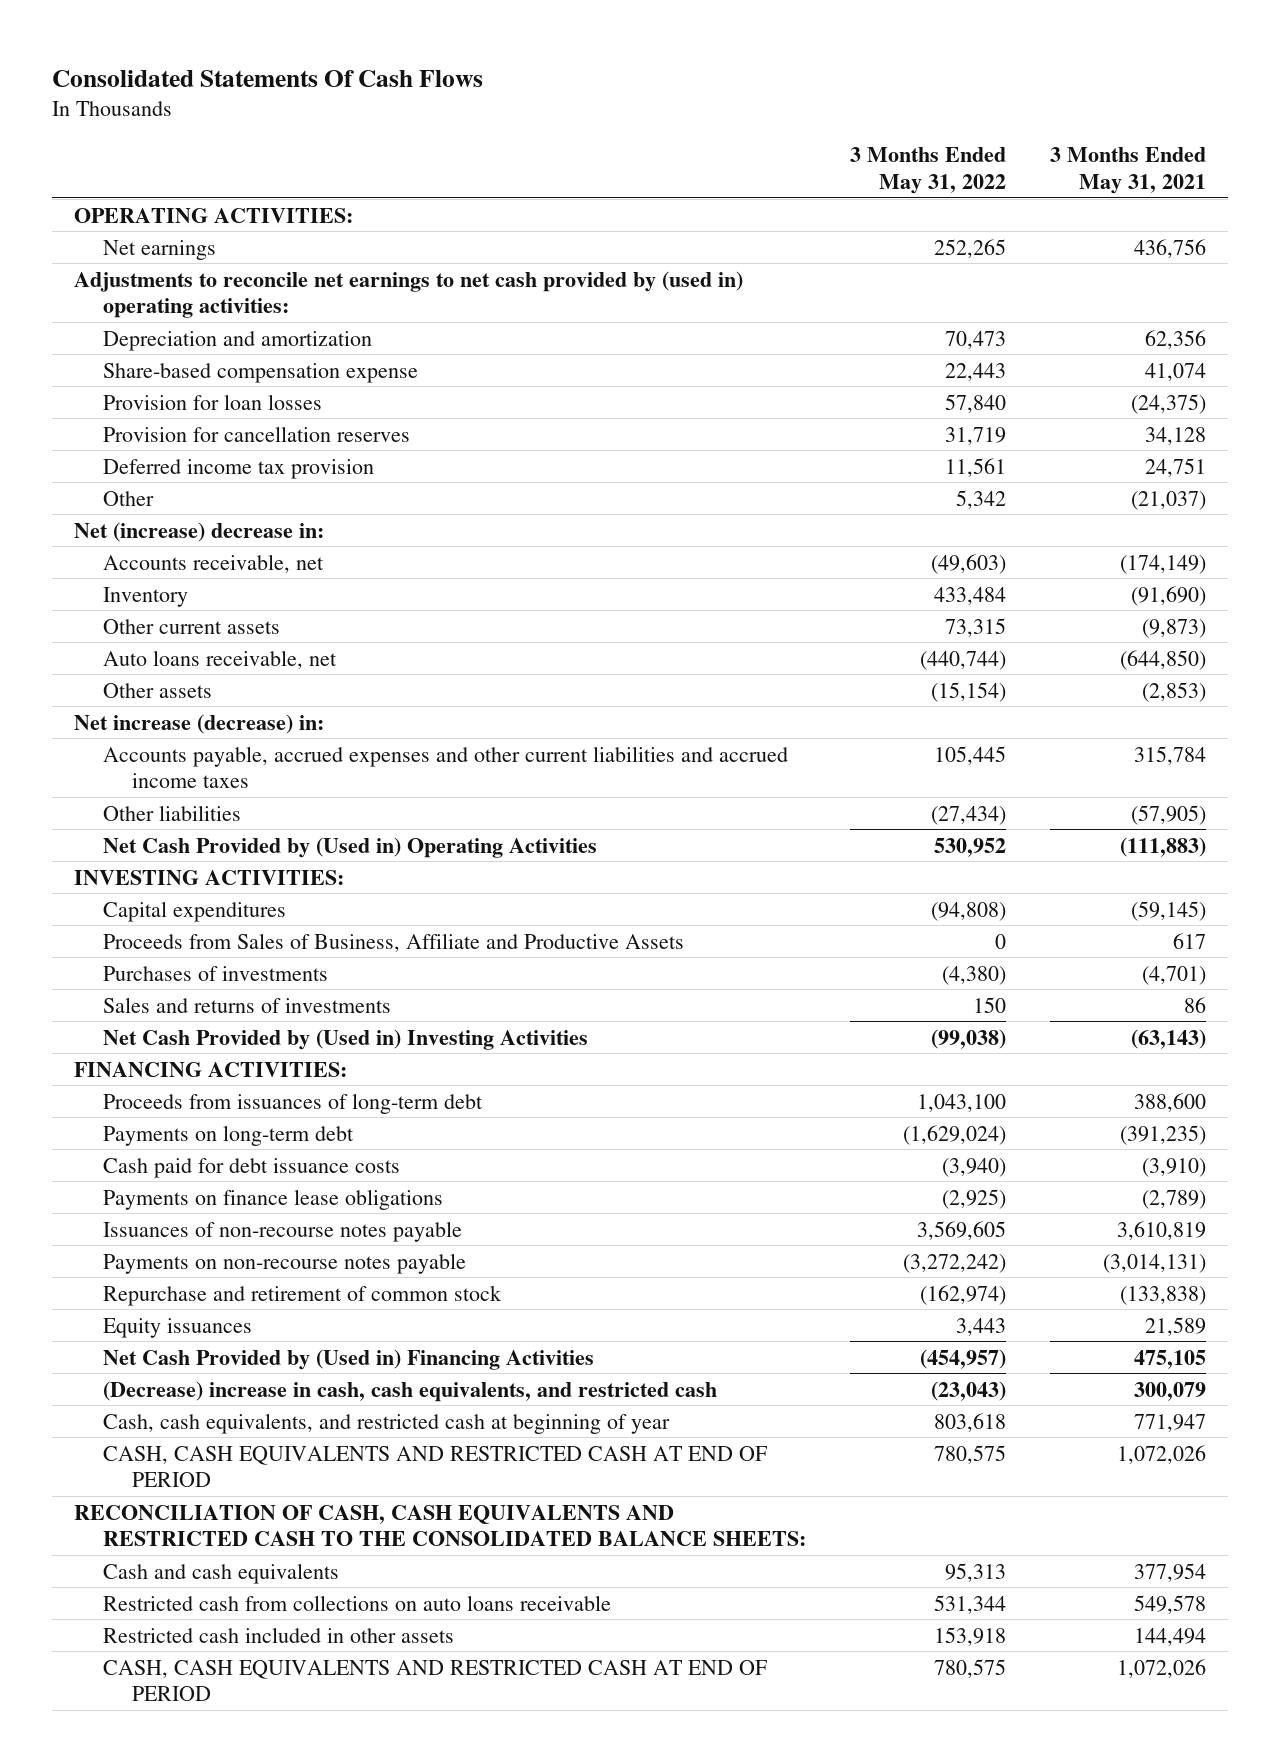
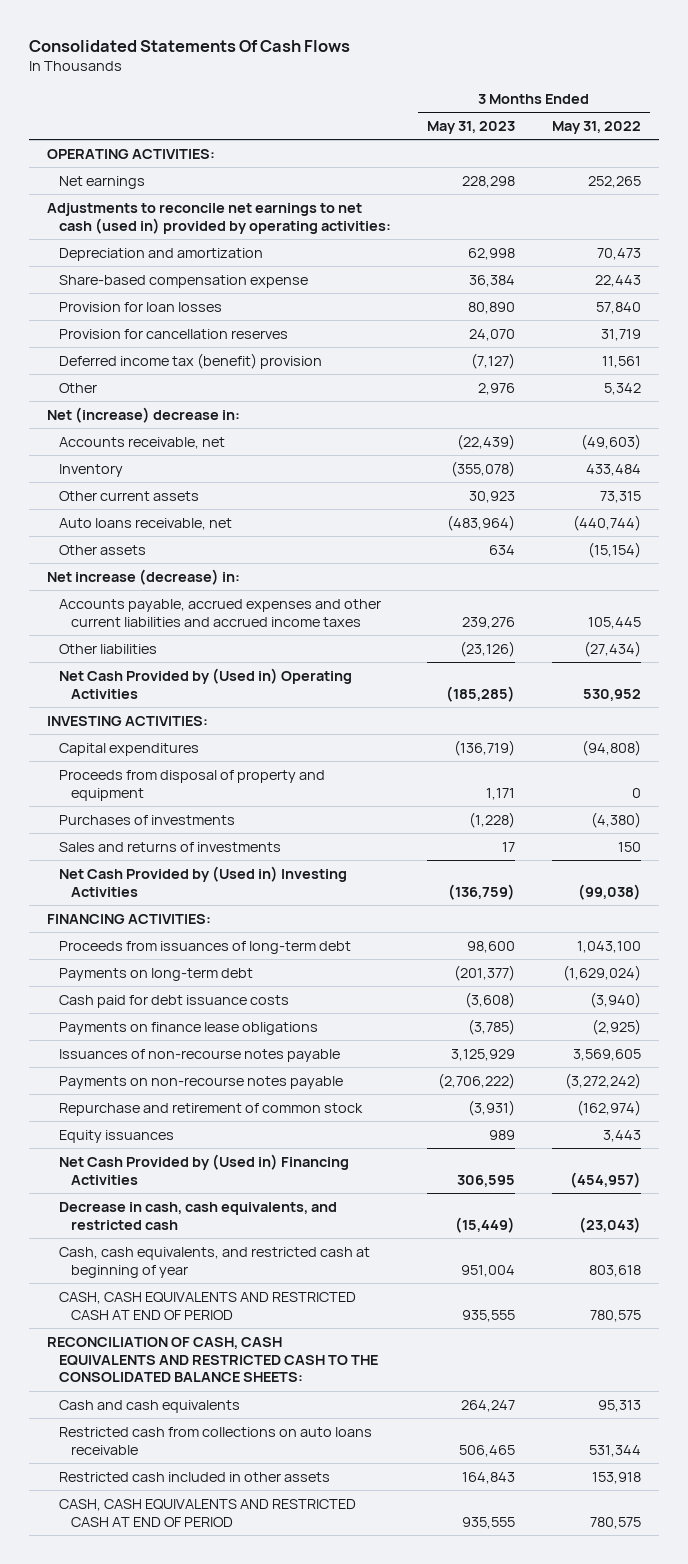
[1049,147,1206,194] 3 Months Ended May 31, 2021 -> none
none -> [427,121,516,135] May 31, 2023
[74,270,744,319] Adjustments to reconcile net earnings to net cash provided by (used in) operating activities: -> [47,202,392,234] Adjustments to reconcile net earnings to net cash (used in) provided by operating activities:
[103,458,375,479] Deferred income tax provision -> [59,352,323,369] Deferred income tax (benefit) provision
[103,932,685,952] Proceeds from Sales of Business, Affiliate and Productive Assets -> none
none -> [59,769,326,801] Proceeds from disposal of property and equipment
[103,1380,718,1402] (Decrease) increase in cash, cash equivalents, and restricted cash -> [59,1201,338,1230] Decrease in cash, cash equivalents, and restricted cash

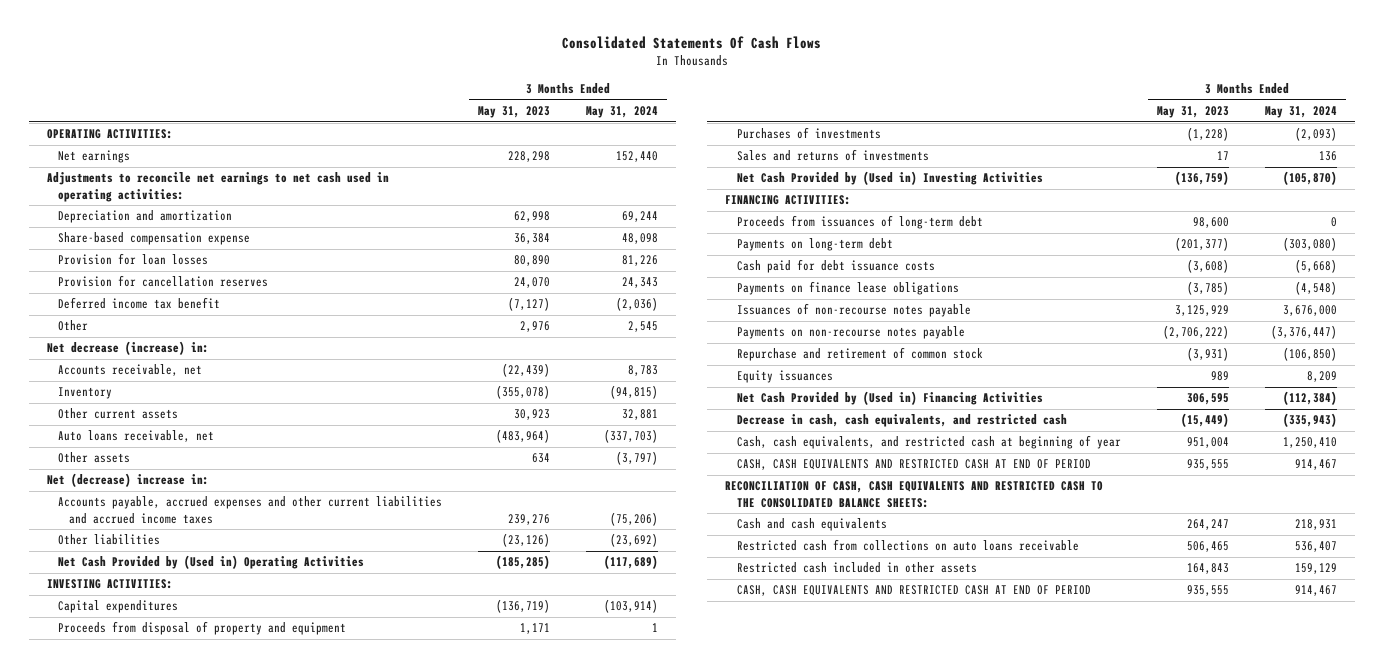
[551,121,641,135] May 31, 2022 -> none
none -> [585,105,658,118] May 31, 2024
[47,202,392,234] Adjustments to reconcile net earnings to net cash (used in) provided by operating activities: -> [46,172,389,202] Adjustments to reconcile net earnings to net cash used in operating activities:
[59,352,323,369] Deferred income tax (benefit) provision -> [57,297,220,310] Deferred income tax benefit
[47,406,241,423] Net (increase) decrease in: -> [46,341,209,356] Net decrease (increase) in:
[47,568,241,585] Net increase (decrease) in: -> [46,473,209,488] Net (decrease) increase in:

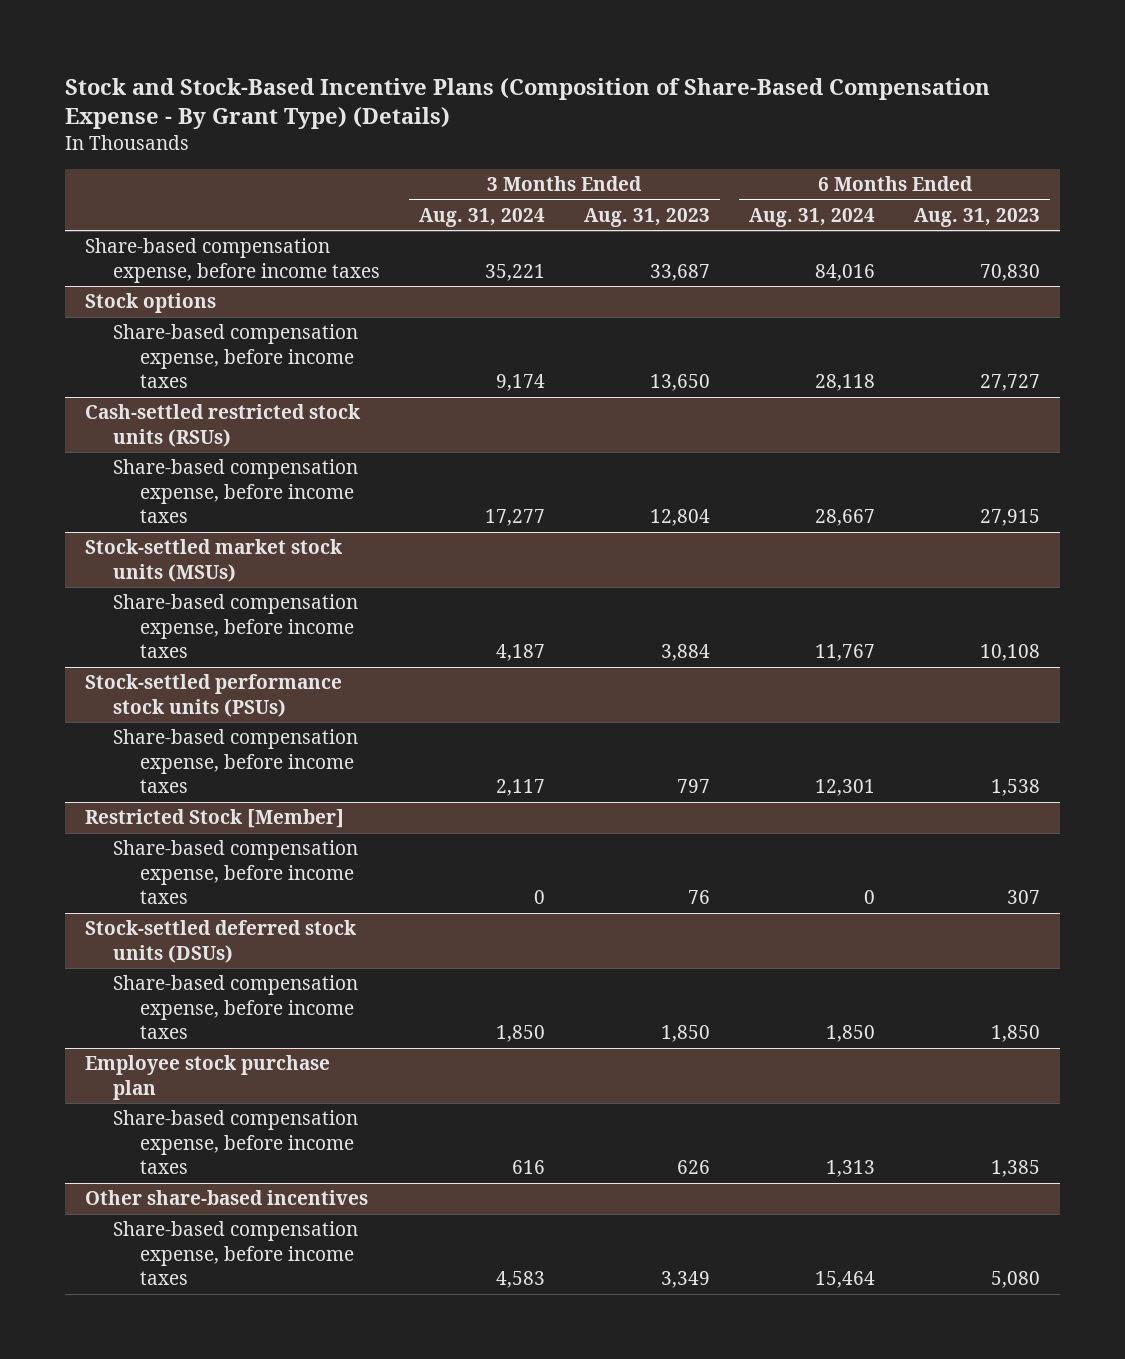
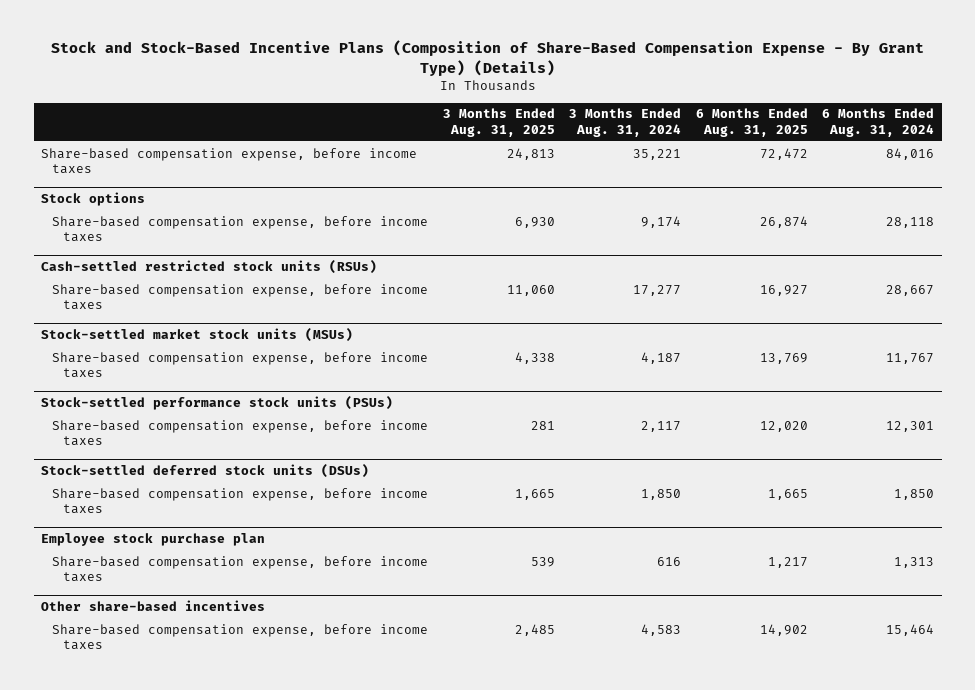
[583,207,710,227] Aug. 31, 2023 -> none
[914,207,1041,227] Aug. 31, 2023 -> none
none -> [442,108,555,137] 3 Months Ended Aug. 31, 2025
none -> [695,108,808,137] 6 Months Ended Aug. 31, 2025
[84,809,344,829] Restricted Stock [Member] -> none
[112,840,358,905] Share-based compensation expense, before income taxes -> none

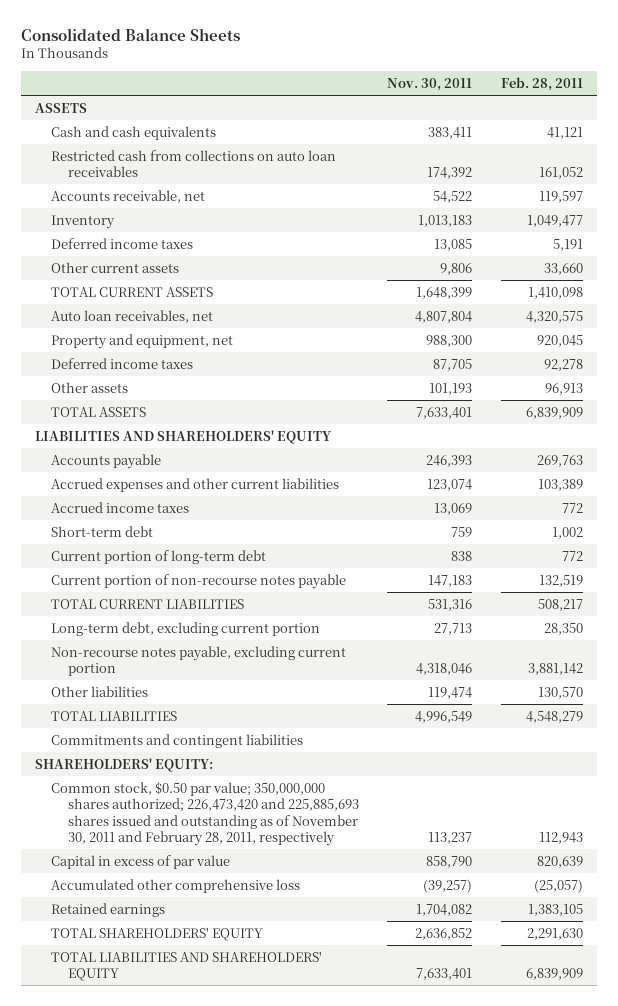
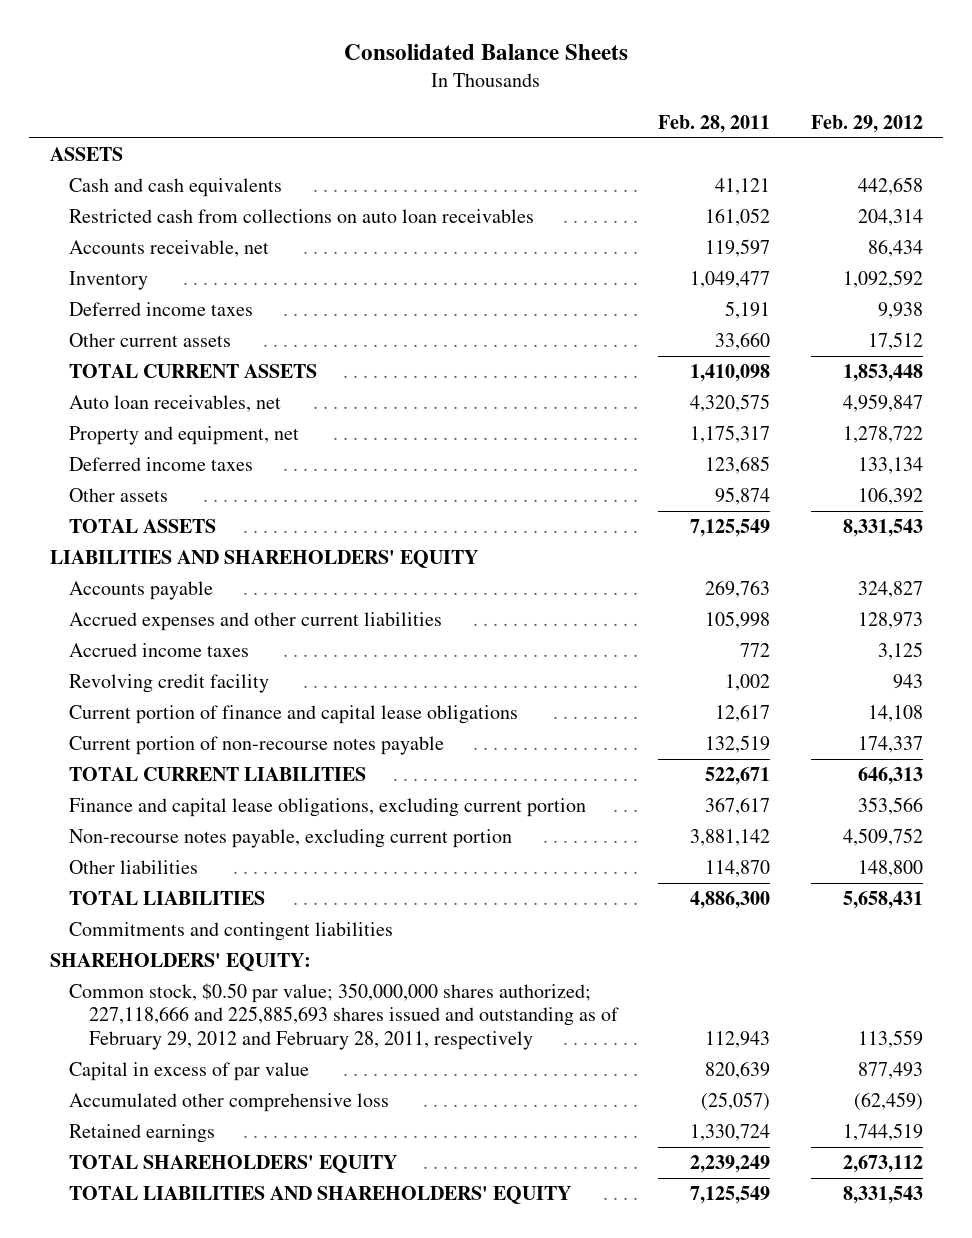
[387,77,473,91] Nov. 30, 2011 -> none
none -> [810,115,923,134] Feb. 29, 2012
[536,334,583,347] 920,045 -> [690,425,771,444] 1,175,317
[543,358,583,371] 92,278 -> [705,456,771,475] 123,685
[544,382,583,395] 96,913 -> [715,487,771,506] 95,874
[525,406,583,419] 6,839,909 -> [690,519,771,538] 7,125,549
[537,478,583,491] 103,389 -> [705,611,771,630] 105,998
[51,549,267,564] Current portion of long-term debt -> none
[51,525,154,537] Short-term debt -> [69,674,270,694] Revolving credit facility
none -> [69,705,519,725] Current portion of finance and capital lease obligations
[51,621,321,636] Long-term debt, excluding current portion -> none
[537,598,583,611] 508,217 -> [705,767,771,786] 522,671
none -> [69,798,587,818] Finance and capital lease obligations, excluding current portion
[537,686,583,699] 130,570 -> [705,860,771,878] 114,870
[525,710,583,723] 4,548,279 -> [690,891,771,910] 4,886,300
[51,781,359,847] Common stock, $0.50 par value; 350,000,000 shares authorized; 226,473,420 and 225,885,693 shares issued and outstanding as of November 30, 2011 and February 28, 2011, respectively -> [69,983,619,1050] Common stock, $0.50 par value; 350,000,000 shares authorized; 227,118,666 and 225,885,693 shares issued and outstanding as of February 29, 2012 and February 28, 2011, respectively
[527,903,583,916] 1,383,105 -> [690,1124,771,1142] 1,330,724
[526,927,583,940] 2,291,630 -> [690,1155,771,1174] 2,239,249
[525,968,583,981] 6,839,909 -> [690,1186,771,1205] 7,125,549

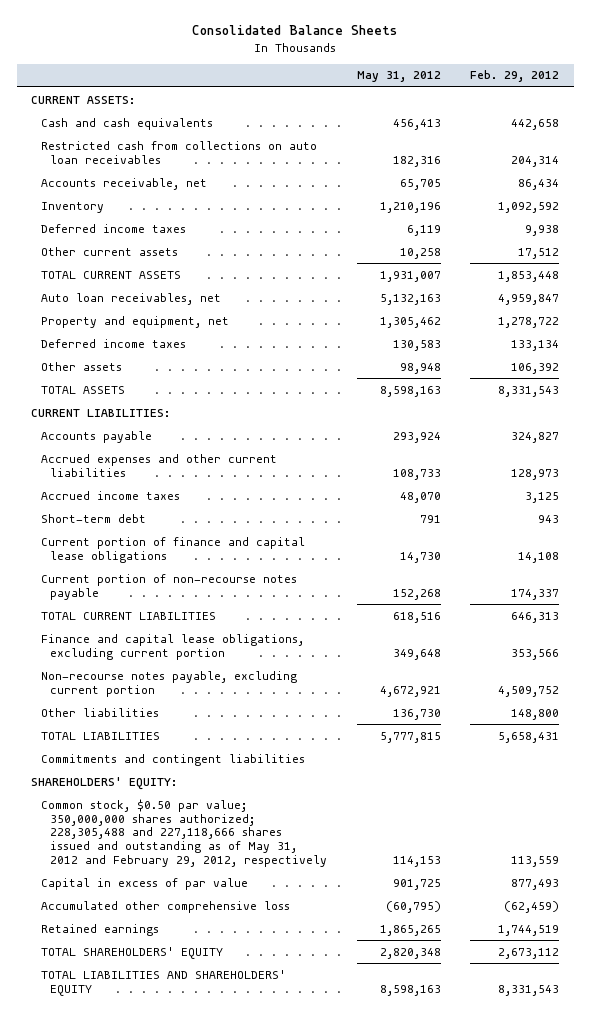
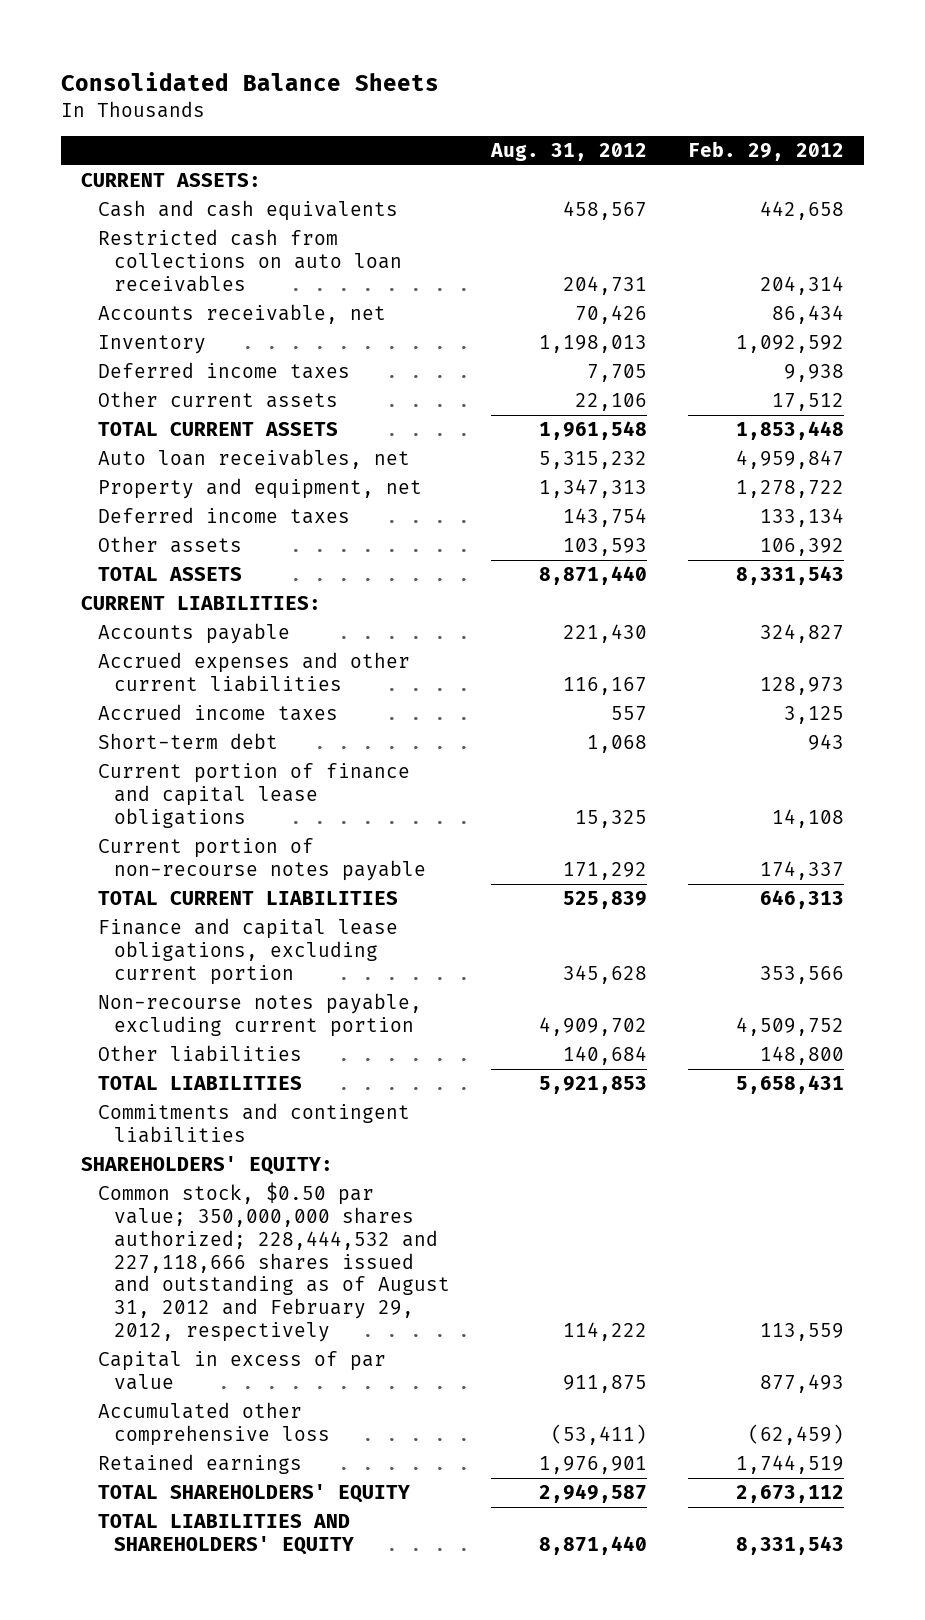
[356,71,441,83] May 31, 2012 -> none
none -> [489,143,647,162] Aug. 31, 2012
[40,798,328,868] Common stock, $0.50 par value; 350,000,000 shares authorized; 228,305,488 and 227,118,666 shares issued and outstanding as of May 31, 2012 and February 29, 2012, respectively -> [97,1182,450,1342] Common stock, $0.50 par value; 350,000,000 shares authorized; 228,444,532 and 227,118,666 shares issued and outstanding as of August 31, 2012 and February 29, 2012, respectively

